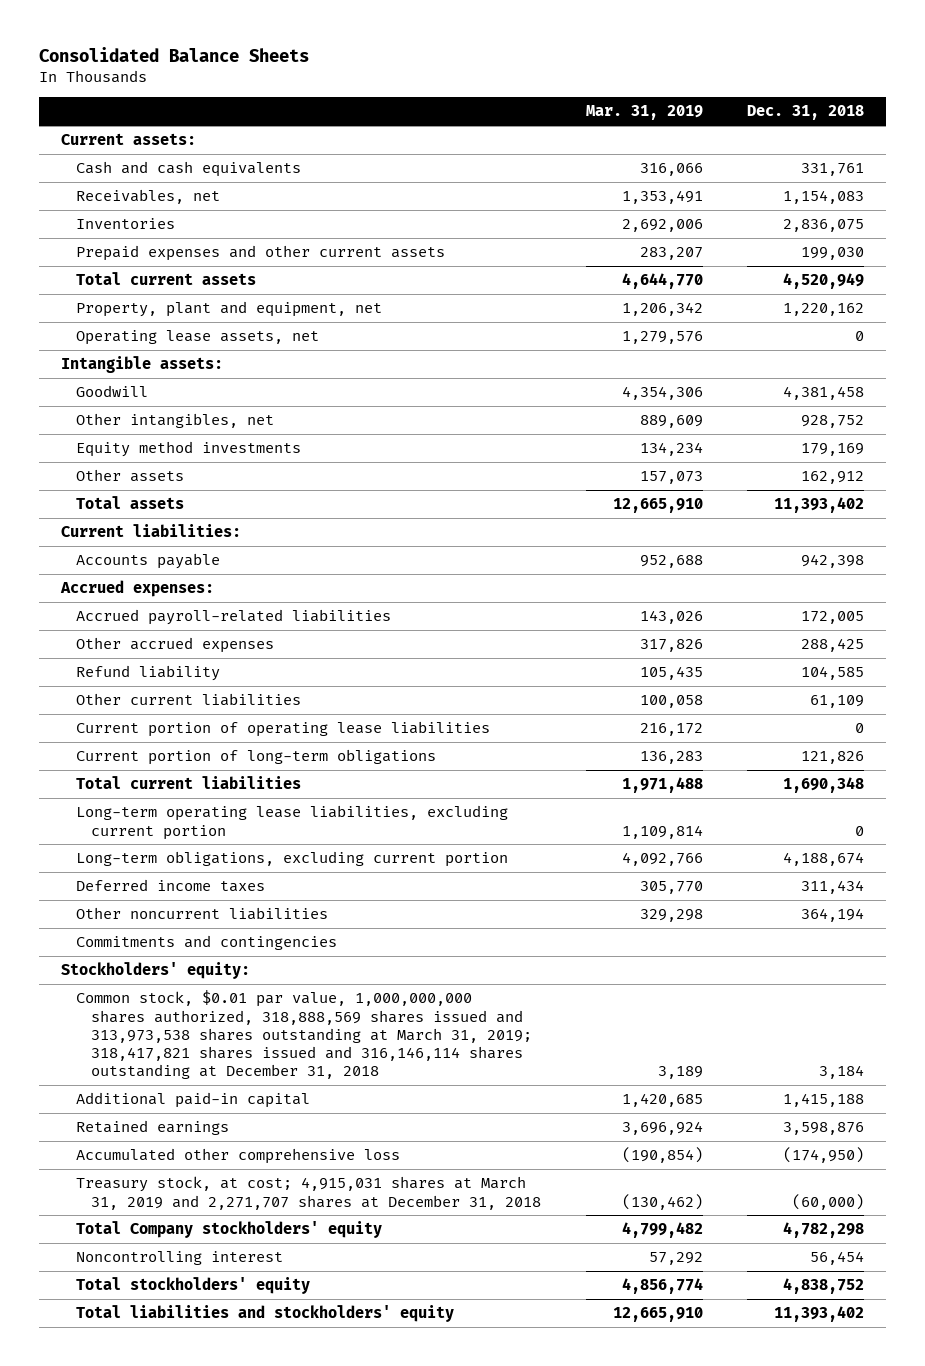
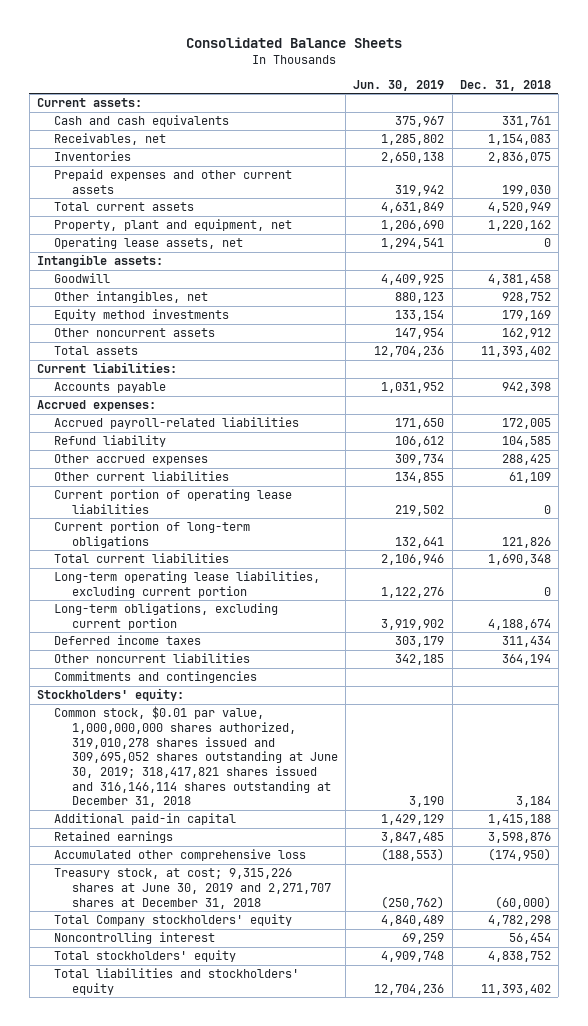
[585,105,703,121] Mar. 31, 2019 -> none
none -> [353,79,445,91] Jun. 30, 2019
[76,469,185,483] Other assets -> [54,328,216,338] Other noncurrent assets
[76,637,275,654] Other accrued expenses -> [54,454,209,466] Other accrued expenses
[76,990,533,1080] Common stock, $0.01 par value, 1,000,000,000 shares authorized, 318,888,569 shares issued and 313,973,538 shares outstanding at March 31, 2019; 318,417,821 shares issued and 316,146,114 shares outstanding at December 31, 2018 -> [54,706,338,808] Common stock, $0.01 par value, 1,000,000,000 shares authorized, 319,010,278 shares issued and 309,695,052 shares outstanding at June 30, 2019; 318,417,821 shares issued and 316,146,114 shares outstanding at December 31, 2018
[76,1176,542,1210] Treasury stock, at cost; 4,915,031 shares at March 31, 2019 and 2,271,707 shares at December 31, 2018 -> [54,868,331,909] Treasury stock, at cost; 9,315,226 shares at June 30, 2019 and 2,271,707 shares at December 31, 2018

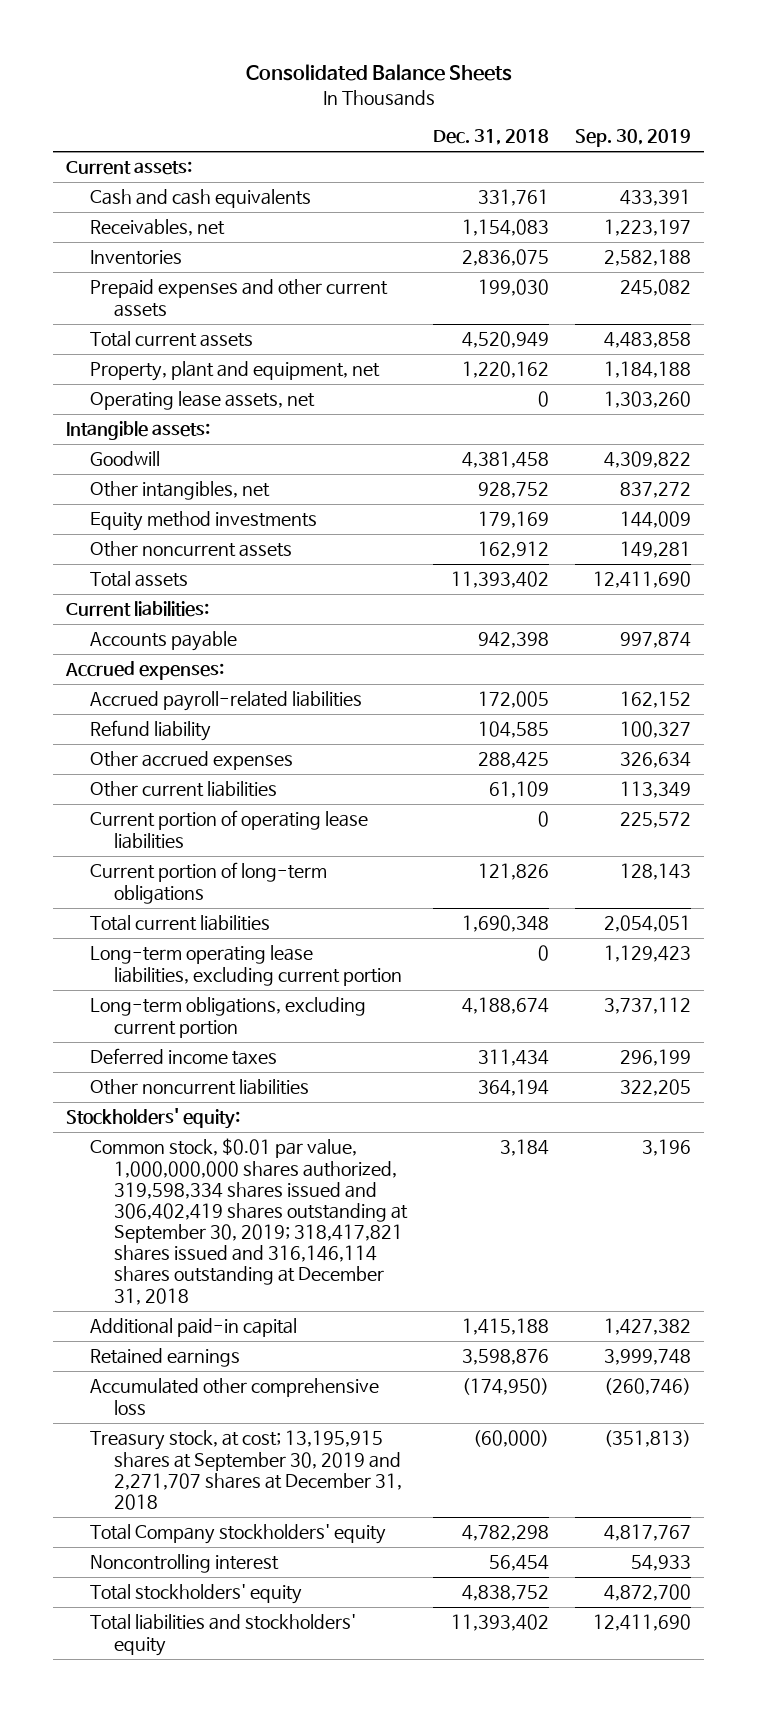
[353,79,445,91] Jun. 30, 2019 -> none
none -> [575,129,692,148] Sep. 30, 2019
[54,671,258,684] Commitments and contingencies -> none
[54,706,338,808] Common stock, $0.01 par value, 1,000,000,000 shares authorized, 319,010,278 shares issued and 309,695,052 shares outstanding at June 30, 2019; 318,417,821 shares issued and 316,146,114 shares outstanding at December 31, 2018 -> [89,1138,408,1305] Common stock, $0.01 par value, 1,000,000,000 shares authorized, 319,598,334 shares issued and 306,402,419 shares outstanding at September 30, 2019; 318,417,821 shares issued and 316,146,114 shares outstanding at December 31, 2018
[54,868,331,909] Treasury stock, at cost; 9,315,226 shares at June 30, 2019 and 2,271,707 shares at December 31, 2018 -> [89,1430,402,1510] Treasury stock, at cost; 13,195,915 shares at September 30, 2019 and 2,271,707 shares at December 31, 2018

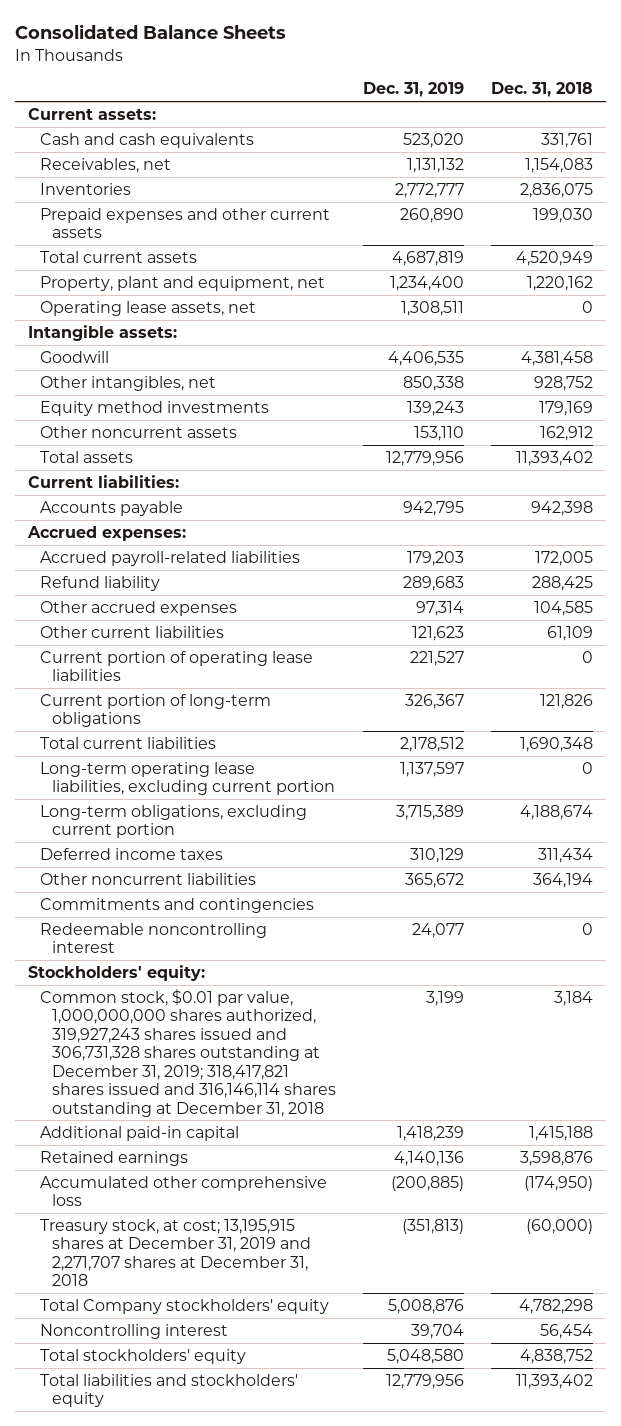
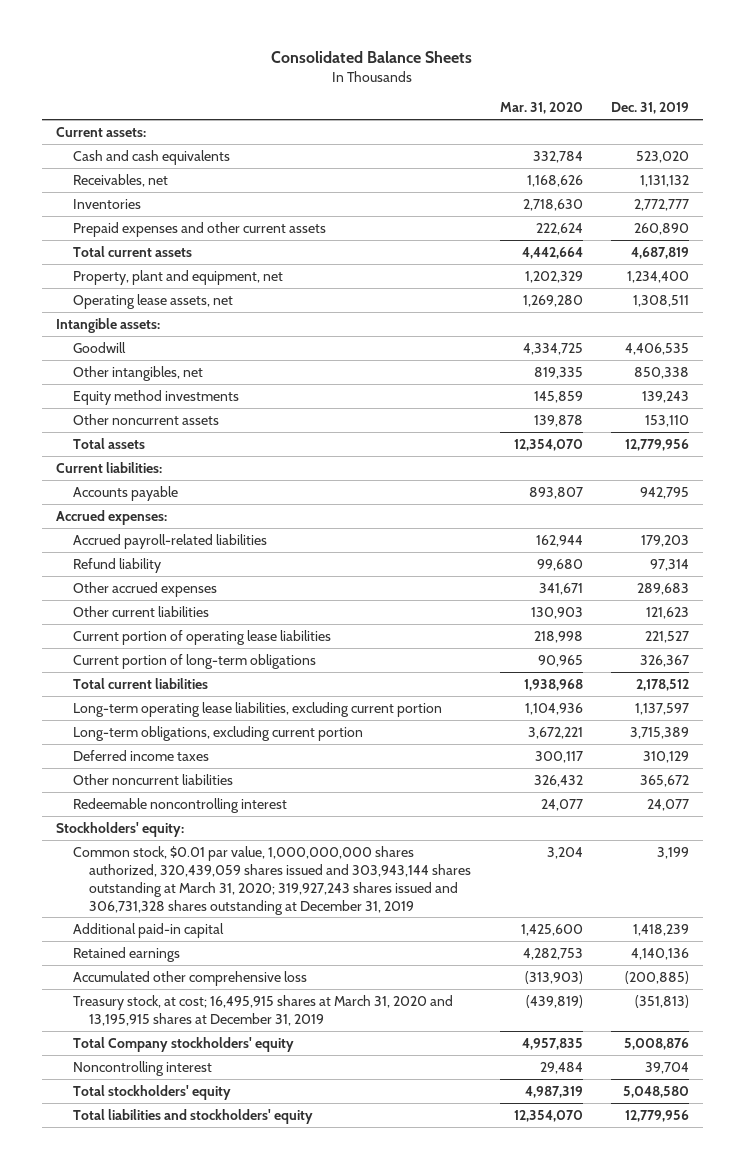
[490,82,593,98] Dec. 31, 2018 -> none
none -> [499,102,583,115] Mar. 31, 2020
[402,575,464,591] 289,683 -> [649,558,689,571] 97,314
[415,600,464,616] 97,314 -> [636,582,689,595] 289,683
[40,897,315,913] Commitments and contingencies -> none
[40,988,337,1117] Common stock, $0.01 par value, 1,000,000,000 shares authorized, 319,927,243 shares issued and 306,731,328 shares outstanding at December 31, 2019; 318,417,821 shares issued and 316,146,114 shares outstanding at December 31, 2018 -> [72,845,472,915] Common stock, $0.01 par value, 1,000,000,000 shares authorized, 320,439,059 shares issued and 303,943,144 shares outstanding at March 31, 2020; 319,927,243 shares issued and 306,731,328 shares outstanding at December 31, 2019
[40,1218,312,1287] Treasury stock, at cost; 13,195,915 shares at December 31, 2019 and 2,271,707 shares at December 31, 2018 -> [72,994,453,1026] Treasury stock, at cost; 16,495,915 shares at March 31, 2020 and 13,195,915 shares at December 31, 2019

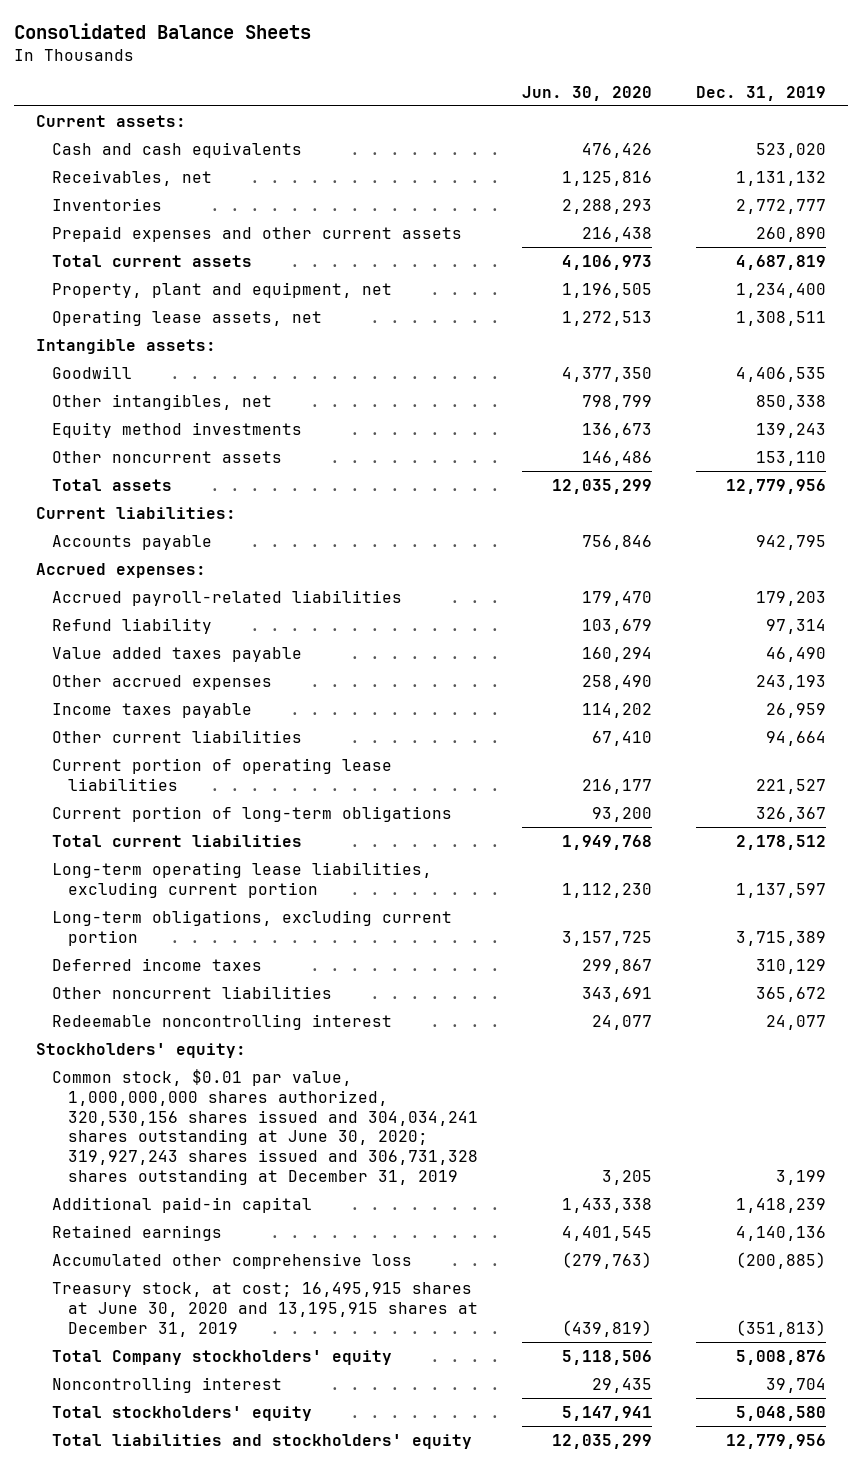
[499,102,583,115] Mar. 31, 2020 -> none
none -> [522,85,653,101] Jun. 30, 2020
none -> [52,647,303,663] Value added taxes payable
[636,582,689,595] 289,683 -> [755,675,826,691] 243,193
none -> [52,703,253,719] Income taxes payable
[645,606,689,619] 121,623 -> [765,731,826,747] 94,664
[72,845,472,915] Common stock, $0.01 par value, 1,000,000,000 shares authorized, 320,439,059 shares issued and 303,943,144 shares outstanding at March 31, 2020; 319,927,243 shares issued and 306,731,328 shares outstanding at December 31, 2019 -> [52,1069,479,1185] Common stock, $0.01 par value, 1,000,000,000 shares authorized, 320,530,156 shares issued and 304,034,241 shares outstanding at June 30, 2020; 319,927,243 shares issued and 306,731,328 shares outstanding at December 31, 2019
[72,994,453,1026] Treasury stock, at cost; 16,495,915 shares at March 31, 2020 and 13,195,915 shares at December 31, 2019 -> [52,1282,479,1337] Treasury stock, at cost; 16,495,915 shares at June 30, 2020 and 13,195,915 shares at December 31, 2019

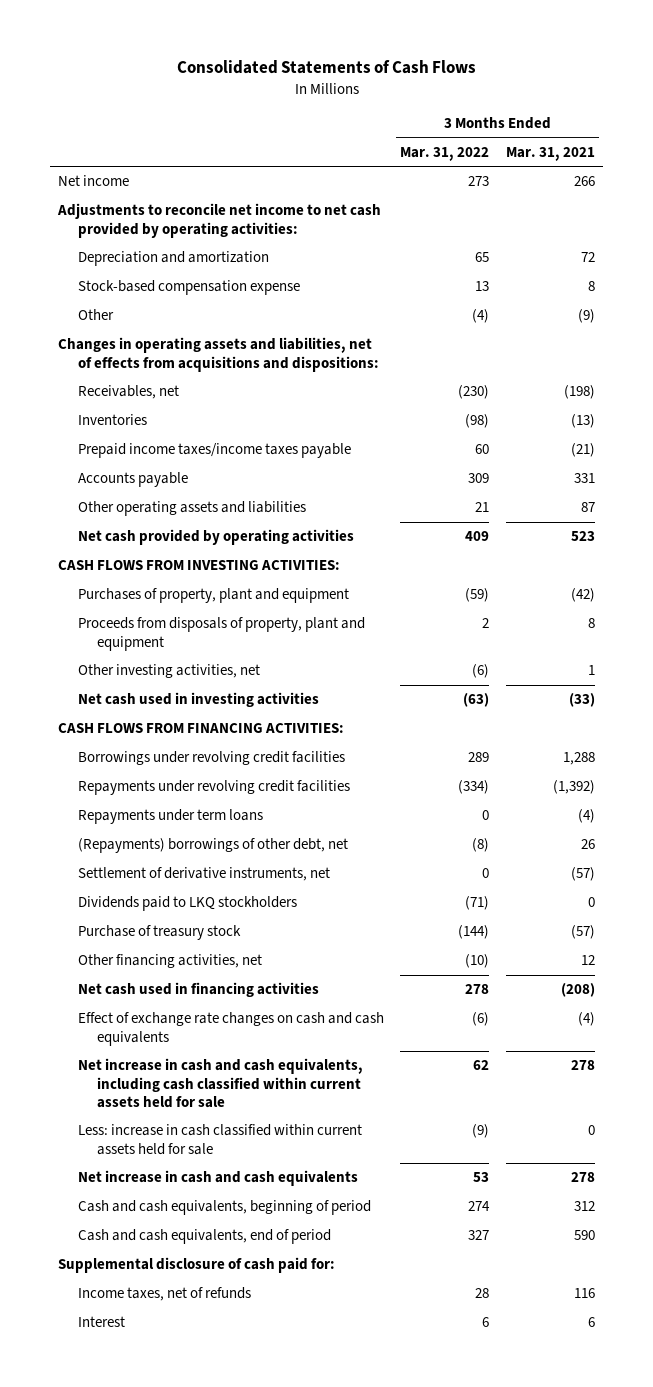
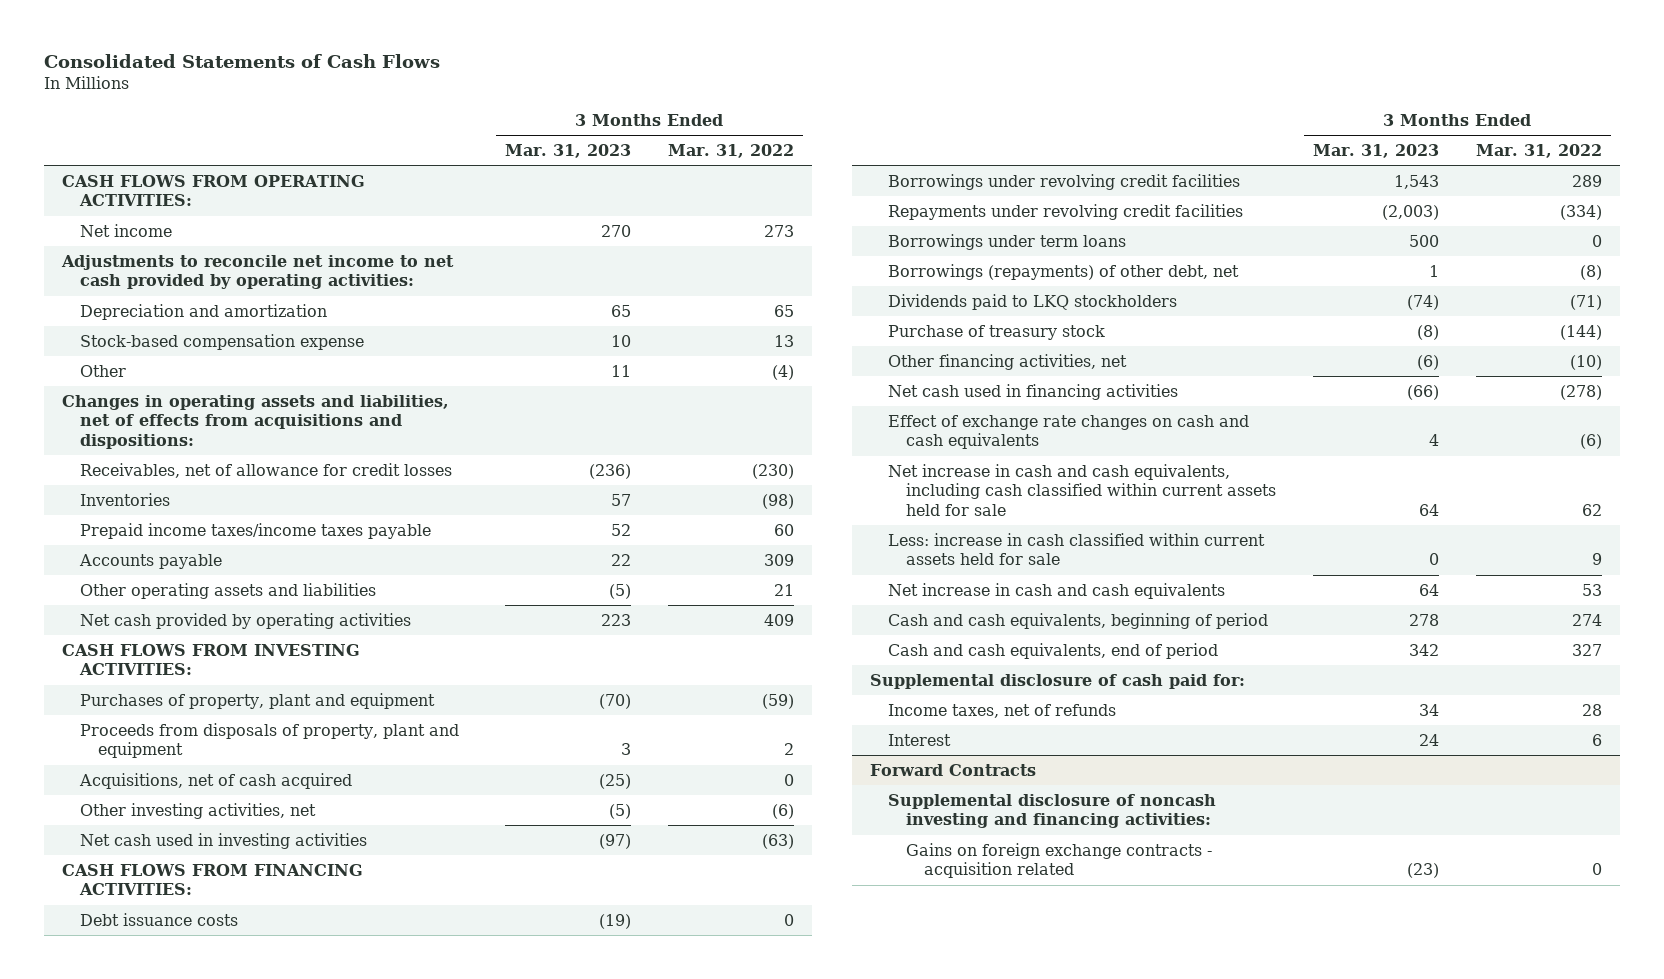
[506,146,596,161] Mar. 31, 2021 -> none
none -> [504,144,631,159] Mar. 31, 2023
none -> [62,174,366,207] CASH FLOWS FROM OPERATING ACTIVITIES:
[77,385,179,400] Receivables, net -> [80,462,453,478] Receivables, net of allowance for credit losses
none -> [79,772,353,789] Acquisitions, net of cash acquired
none -> [80,912,239,926] Debt issuance costs
[77,867,330,882] Settlement of derivative instruments, net -> none
[77,809,263,825] Repayments under term loans -> [888,233,1127,250] Borrowings under term loans
[77,838,348,854] (Repayments) borrowings of other debt, net -> [888,263,1240,280] Borrowings (repayments) of other debt, net
[465,984,490,995] 278 -> [1559,384,1602,400] (278)
[472,1124,490,1139] (9) -> [1591,553,1602,566] 9
none -> [870,763,1037,776] Forward Contracts
none -> [888,793,1217,829] Supplemental disclosure of noncash investing and financing activities:
none -> [906,842,1213,879] Gains on foreign exchange contracts - acquisition related

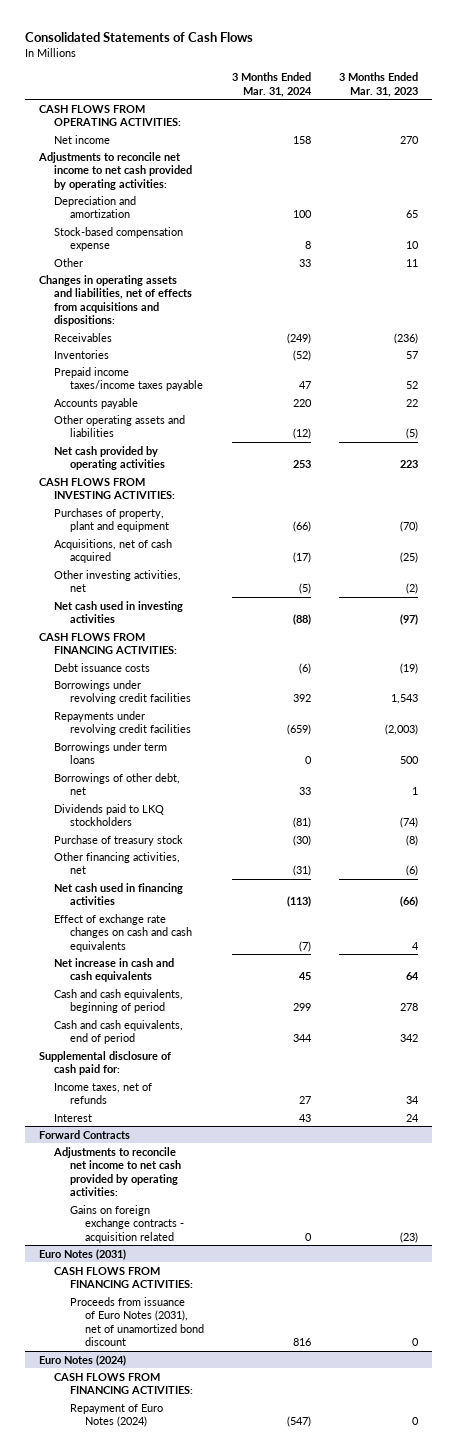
[667,144,794,159] Mar. 31, 2022 -> none
none -> [231,72,312,97] 3 Months Ended Mar. 31, 2024
[80,462,453,478] Receivables, net of allowance for credit losses -> [54,332,113,342] Receivables
[80,722,460,759] Proceeds from disposals of property, plant and equipment -> none
[608,803,631,819] (5) -> [405,583,418,595] (2)
[888,263,1240,280] Borrowings (repayments) of other debt, net -> [54,772,181,796] Borrowings of other debt, net
[888,463,1277,517] Net increase in cash and cash equivalents, including cash classified within current assets held for sale -> none
[888,532,1266,566] Less: increase in cash classified within current assets held for sale -> none
[888,793,1217,829] Supplemental disclosure of noncash investing and financing activities: -> none
none -> [53,1146,181,1197] Adjustments to reconcile net income to net cash provided by operating activities:
none -> [38,1248,126,1260] Euro Notes (2031)
none -> [54,1266,193,1289] CASH FLOWS FROM FINANCING ACTIVITIES:
none -> [69,1296,205,1347] Proceeds from issuance of Euro Notes (2031), net of unamortized bond discount
none -> [38,1354,126,1366] Euro Notes (2024)
none -> [54,1372,193,1395] CASH FLOWS FROM FINANCING ACTIVITIES:
none -> [69,1403,163,1428] Repayment of Euro Notes (2024)

